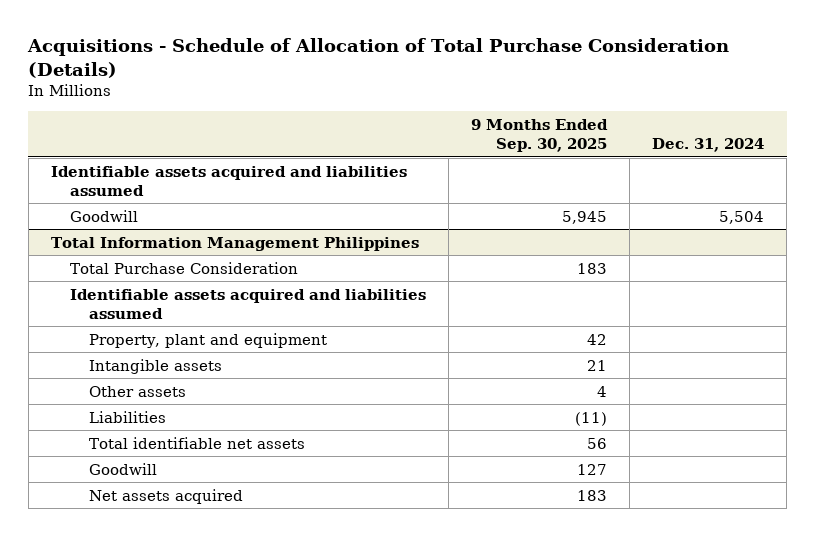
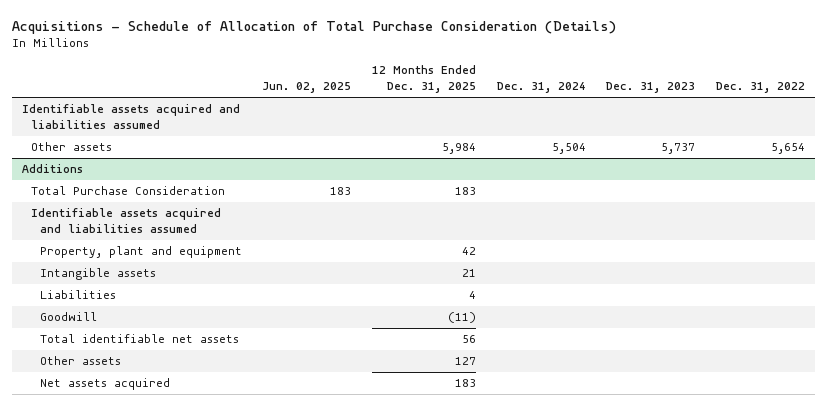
[470,118,608,152] 9 Months Ended Sep. 30, 2025 -> none
none -> [262,82,352,94] Jun. 02, 2025
none -> [372,65,477,94] 12 Months Ended Dec. 31, 2025
none -> [606,82,696,94] Dec. 31, 2023
none -> [715,82,805,94] Dec. 31, 2022
[51,236,420,251] Total Information Management Philippines -> none
[69,261,298,274] Total Purchase Consideration -> none
[69,288,426,319] Identifiable assets acquired and liabilities assumed -> none
[88,332,327,348] Property, plant and equipment -> none
[88,358,222,374] Intangible assets -> none
[88,385,186,397] Other assets -> none
[88,410,166,423] Liabilities -> none
[88,436,305,449] Total identifiable net assets -> none
[88,462,157,475] Goodwill -> none
[88,488,243,504] Net assets acquired -> none
[69,209,138,222] Goodwill -> [30,142,112,152] Other assets
none -> [21,164,83,174] Additions
none -> [30,186,225,196] Total Purchase Consideration
none -> [30,208,221,234] Identifiable assets acquired and liabilities assumed
none -> [39,246,242,259] Property, plant and equipment
none -> [39,268,156,281] Intangible assets
none -> [39,290,116,300] Liabilities
none -> [39,312,97,322] Goodwill
none -> [39,334,239,344] Total identifiable net assets
none -> [39,356,121,366] Other assets
none -> [39,378,170,391] Net assets acquired

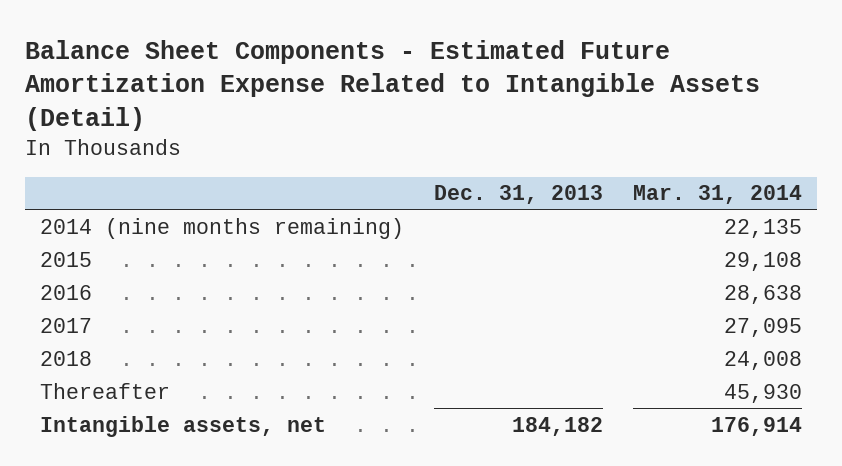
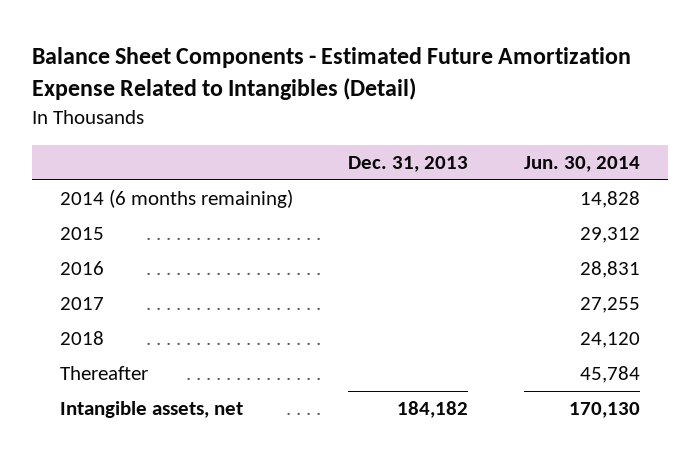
[24,39,760,131] Balance Sheet Components - Estimated Future Amortization Expense Related to Intangible Assets (Detail) -> [32,47,632,101] Balance Sheet Components - Estimated Future Amortization Expense Related to Intangibles (Detail)
[633,185,803,205] Mar. 31, 2014 -> none
none -> [523,156,640,173] Jun. 30, 2014
[40,217,405,239] 2014 (nine months remaining) -> [60,189,294,209] 2014 (6 months remaining)

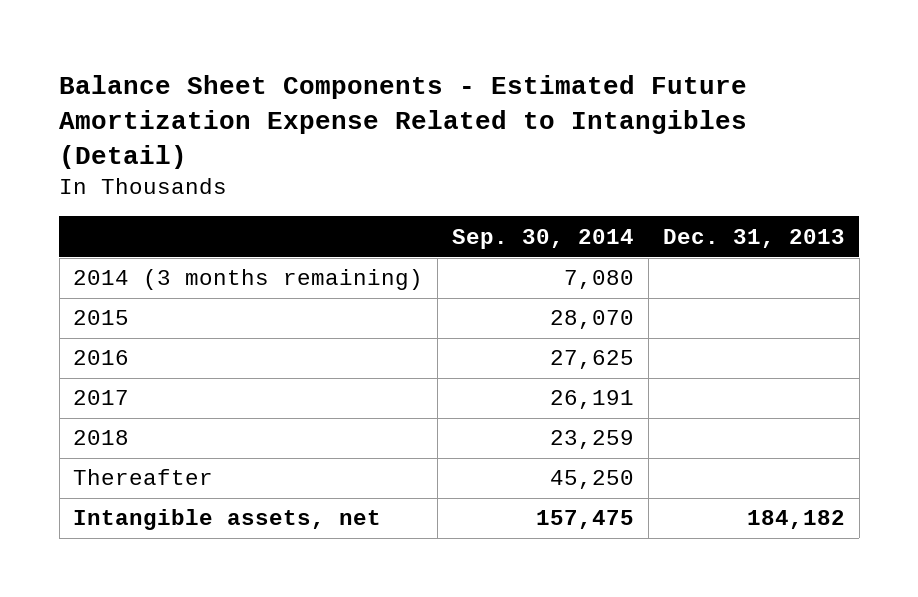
[523,156,640,173] Jun. 30, 2014 -> none
none -> [452,228,635,249] Sep. 30, 2014
[60,189,294,209] 2014 (6 months remaining) -> [73,269,424,291] 2014 (3 months remaining)

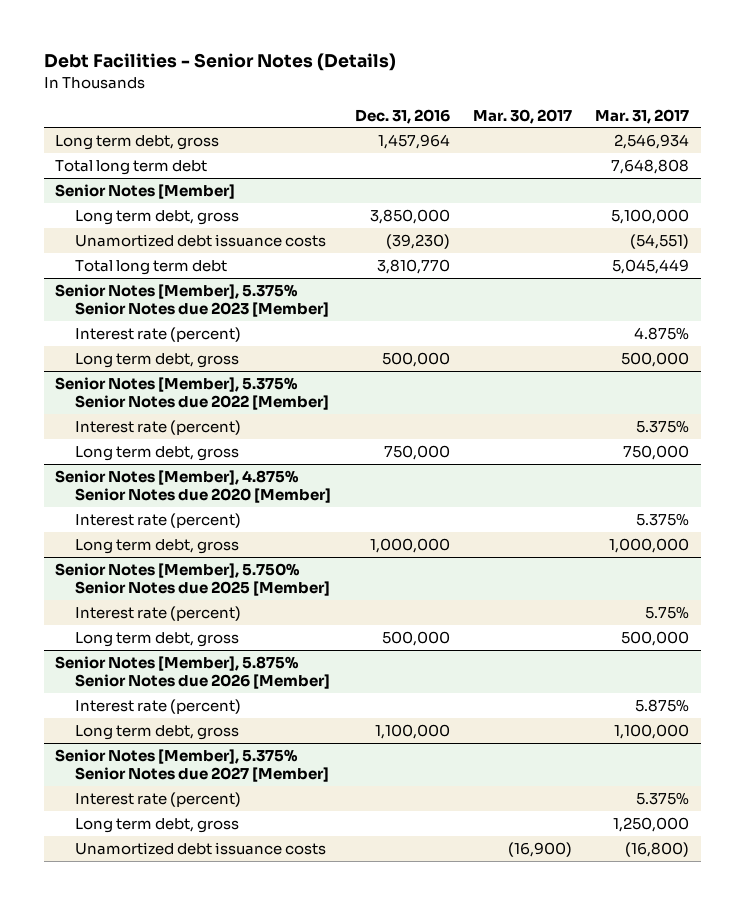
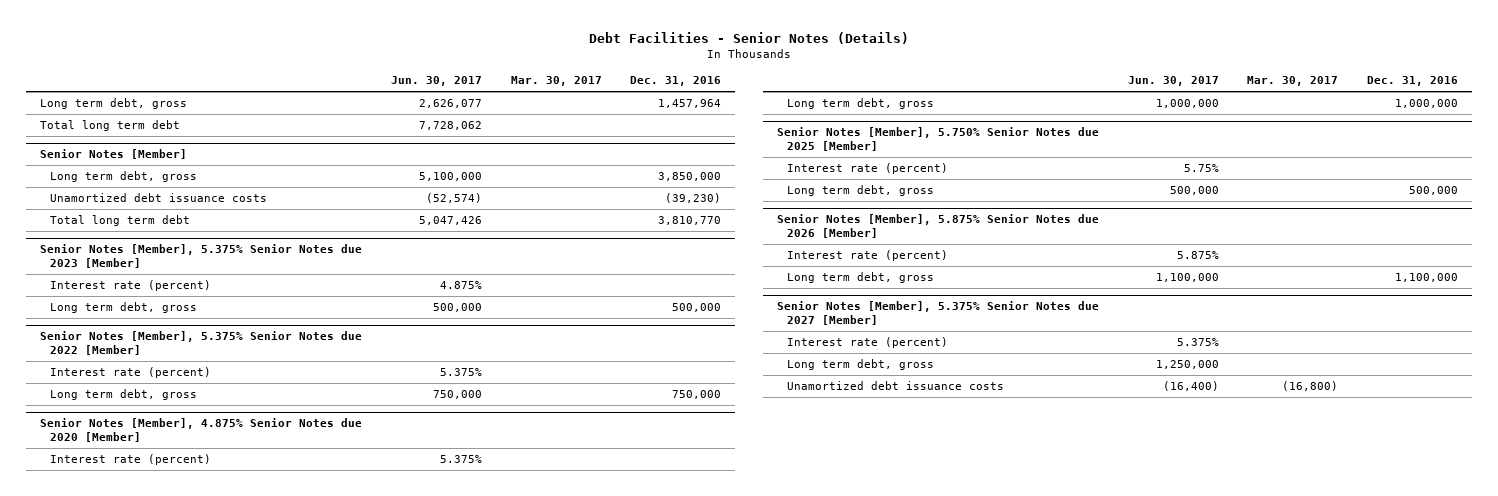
[595,108,690,124] Mar. 31, 2017 -> none
none -> [390,76,482,87] Jun. 30, 2017
[507,841,572,857] (16,900) -> [1282,381,1339,392] (16,800)

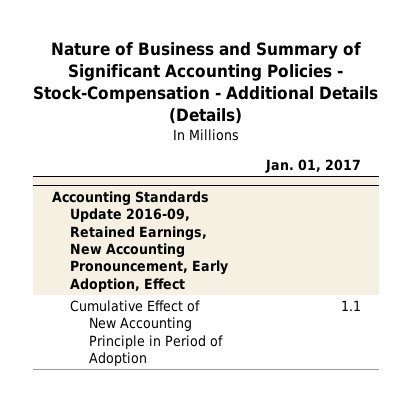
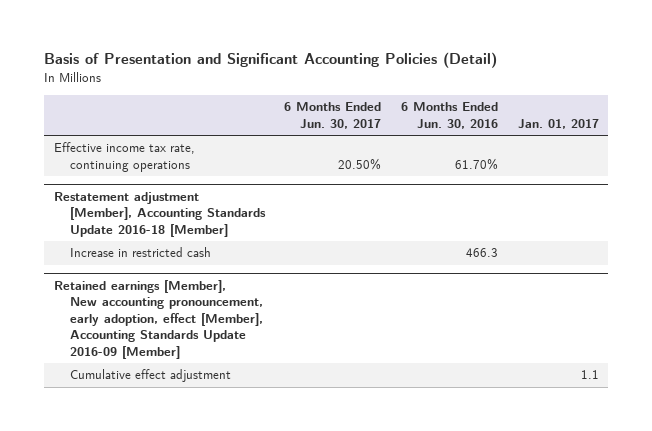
[33,42,379,125] Nature of Business and Summary of Significant Accounting Policies - Stock-Compensation - Additional Details (Details) -> [44,52,498,69] Basis of Presentation and Significant Accounting Policies (Detail)
none -> [284,102,382,129] 6 Months Ended Jun. 30, 2017
none -> [401,102,499,129] 6 Months Ended Jun. 30, 2016
none -> [53,142,195,172] Effective income tax rate, continuing operations
none -> [53,191,266,237] Restatement adjustment [Member], Accounting Standards Update 2016-18 [Member]
none -> [69,247,211,258] Increase in restricted cash
[51,190,229,292] Accounting Standards Update 2016-09, Retained Earnings, New Accounting Pronouncement, Early Adoption, Effect -> [53,279,263,359] Retained earnings [Member], New accounting pronouncement, early adoption, effect [Member], Accounting Standards Update 2016-09 [Member]
[70,300,223,367] Cumulative Effect of New Accounting Principle in Period of Adoption -> [69,369,231,383] Cumulative effect adjustment

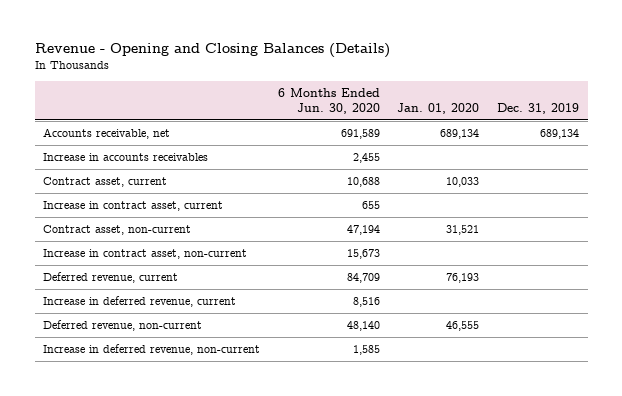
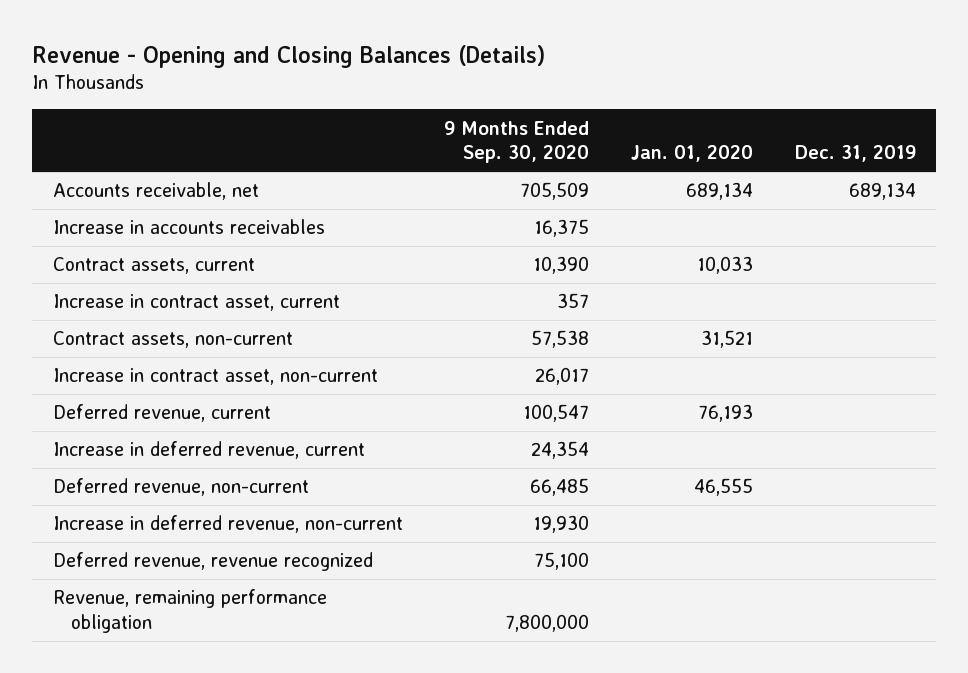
[277,87,380,114] 6 Months Ended Jun. 30, 2020 -> none
none -> [444,120,590,164] 9 Months Ended Sep. 30, 2020
[43,177,168,188] Contract asset, current -> [52,257,255,275] Contract assets, current
[43,225,192,236] Contract asset, non-current -> [52,331,293,349] Contract assets, non-current
none -> [52,552,373,572] Deferred revenue, revenue recognized
none -> [52,589,327,633] Revenue, remaining performance obligation

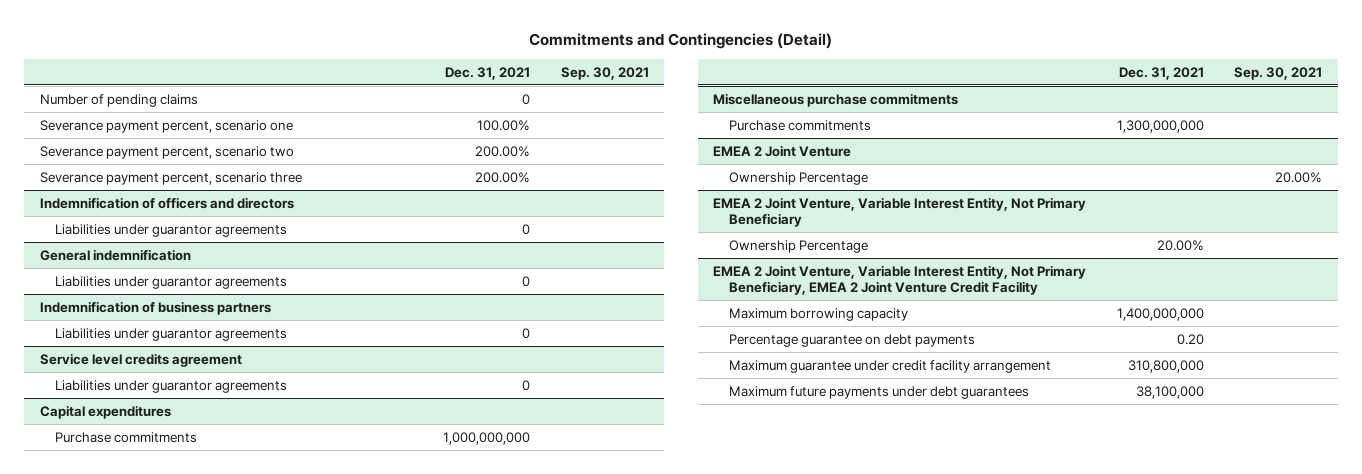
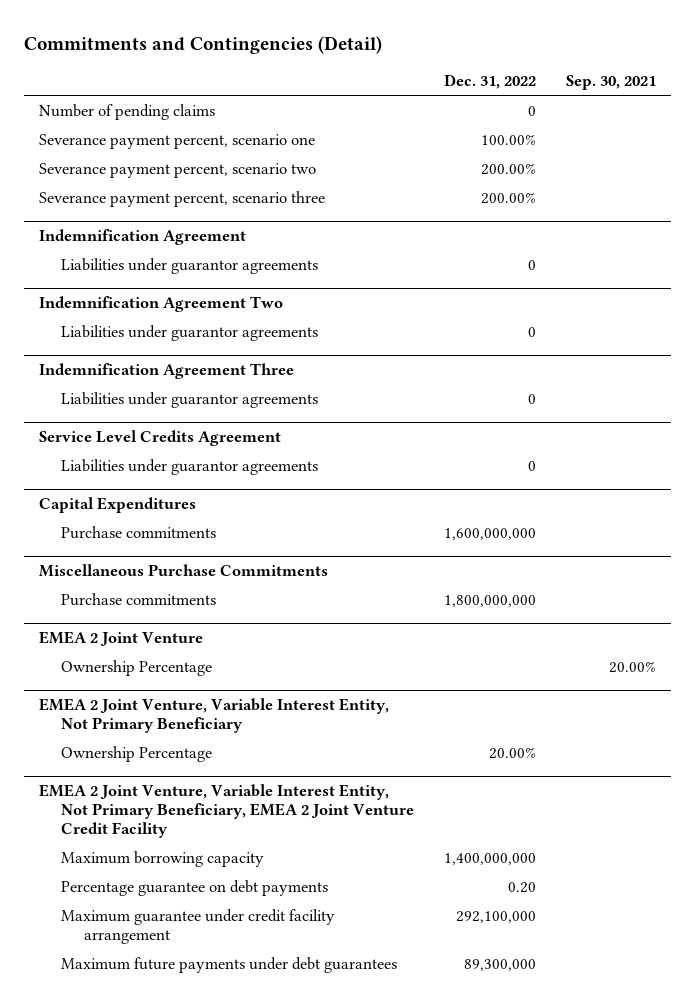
[445,66,531,80] Dec. 31, 2021 -> none
none -> [444,74,537,90] Dec. 31, 2022
[39,196,294,209] Indemnification of officers and directors -> [39,229,247,246] Indemnification Agreement
[39,248,191,261] General indemnification -> [39,296,284,313] Indemnification Agreement Two
[39,300,271,315] Indemnification of business partners -> [39,363,295,380] Indemnification Agreement Three
[39,352,242,367] Service level credits agreement -> [39,430,282,447] Service Level Credits Agreement
[39,404,171,419] Capital expenditures -> [39,497,197,514] Capital Expenditures
[713,92,959,107] Miscellaneous purchase commitments -> [39,564,329,578] Miscellaneous Purchase Commitments

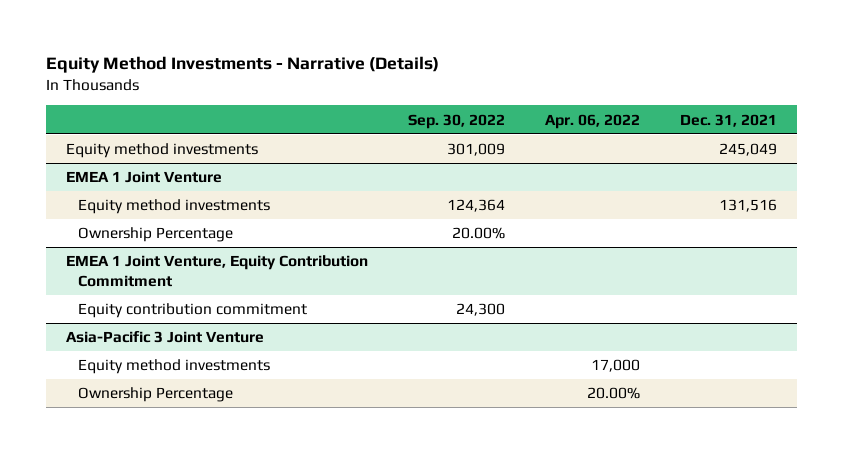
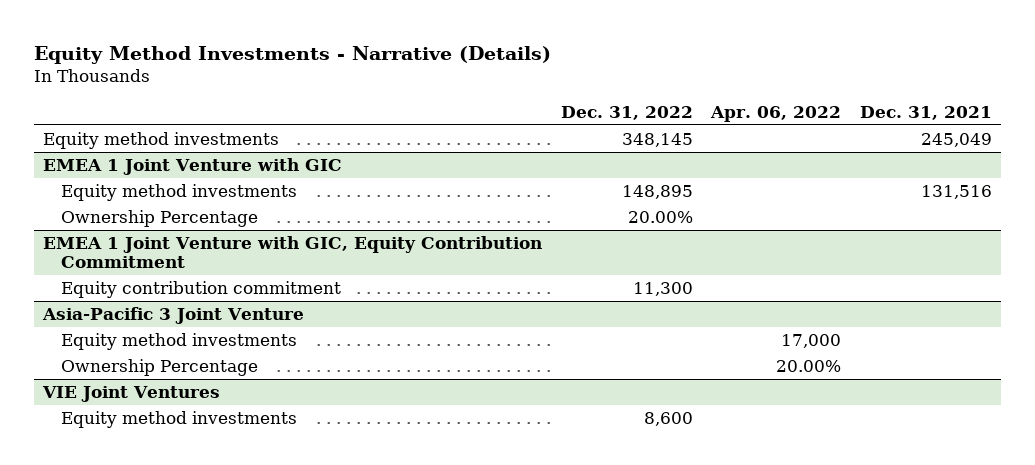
[407,113,505,129] Sep. 30, 2022 -> none
none -> [560,106,693,121] Dec. 31, 2022
[65,171,222,184] EMEA 1 Joint Venture -> [43,157,343,175] EMEA 1 Joint Venture with GIC
[65,255,368,287] EMEA 1 Joint Venture, Equity Contribution Commitment -> [43,235,543,269] EMEA 1 Joint Venture with GIC, Equity Contribution Commitment
none -> [42,385,221,402] VIE Joint Ventures
none -> [61,410,298,428] Equity method investments

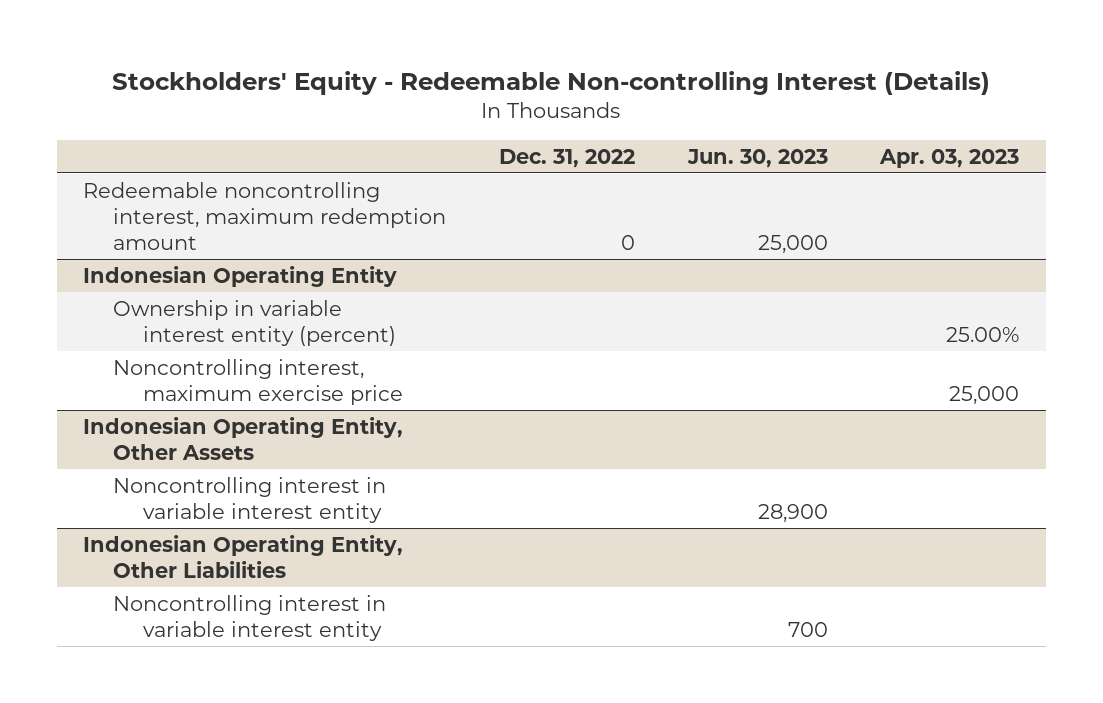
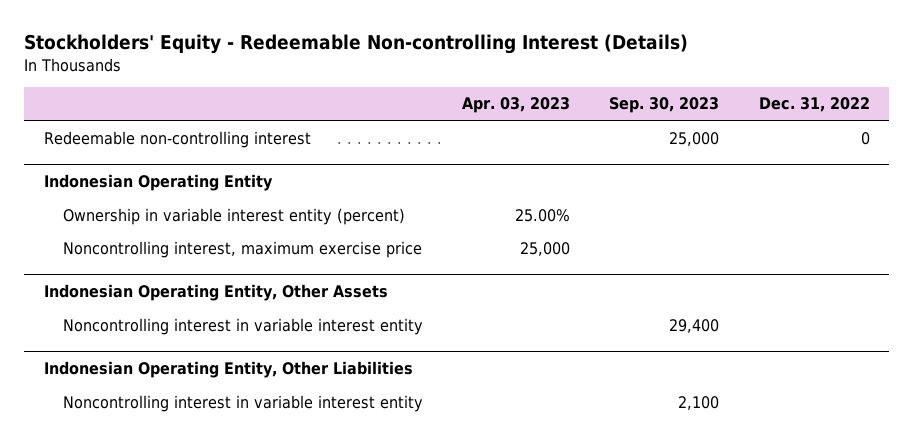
[686,148,828,168] Jun. 30, 2023 -> none
none -> [609,97,720,114] Sep. 30, 2023
[83,181,447,250] Redeemable noncontrolling interest, maximum redemption amount -> [43,130,311,148] Redeemable non-controlling interest

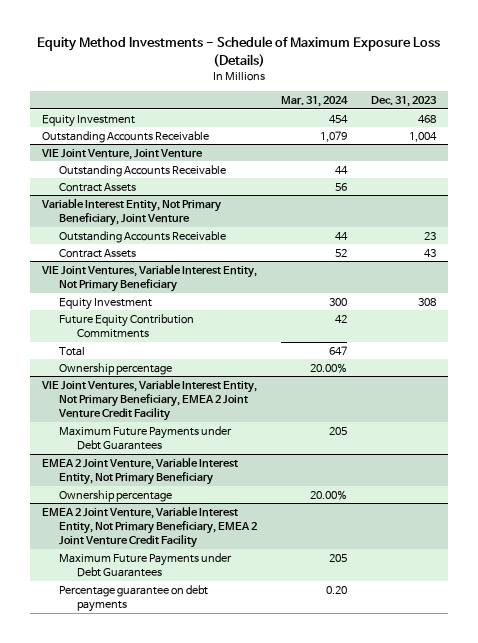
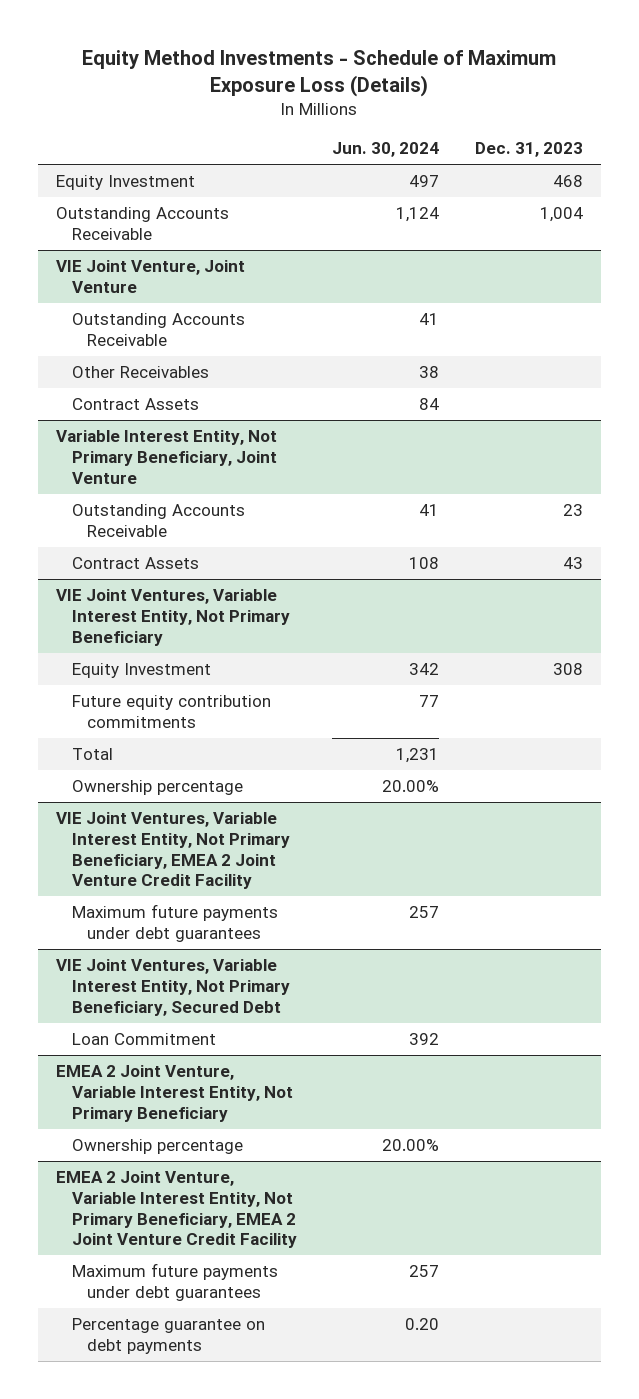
[281,95,349,107] Mar. 31, 2024 -> none
none -> [332,142,440,158] Jun. 30, 2024
none -> [71,366,209,379] Other Receivables
[59,313,195,339] Future Equity Contribution Commitments -> [71,695,271,728] Future equity contribution commitments
[59,425,233,451] Maximum Future Payments under Debt Guarantees -> [71,904,278,942] Maximum future payments under debt guarantees
none -> [56,959,290,1016] VIE Joint Ventures, Variable Interest Entity, Not Primary Beneficiary, Secured Debt
none -> [71,1033,216,1046] Loan Commitment
[59,552,233,578] Maximum Future Payments under Debt Guarantees -> [71,1263,278,1301] Maximum future payments under debt guarantees

